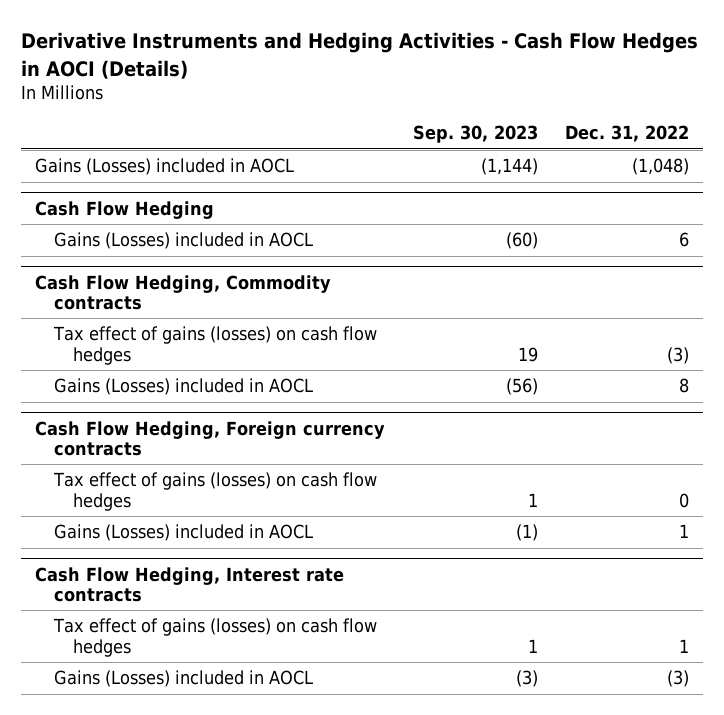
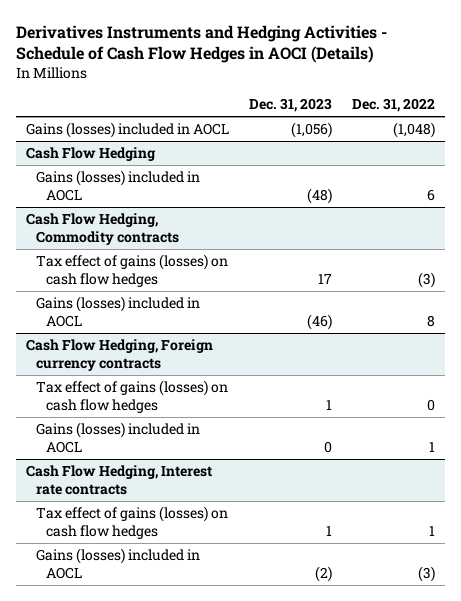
[21,32,699,79] Derivative Instruments and Hedging Activities - Cash Flow Hedges in AOCI (Details) -> [15,24,387,64] Derivatives Instruments and Hedging Activities - Schedule of Cash Flow Hedges in AOCI (Details)
[412,124,538,143] Sep. 30, 2023 -> none
none -> [249,98,333,113] Dec. 31, 2023
[35,158,295,176] Gains (Losses) included in AOCL -> [26,122,230,139] Gains (losses) included in AOCL
[53,232,313,250] Gains (Losses) included in AOCL -> [35,170,200,201] Gains (losses) included in AOCL
[53,378,313,396] Gains (Losses) included in AOCL -> [35,296,200,327] Gains (losses) included in AOCL
[53,524,313,542] Gains (Losses) included in AOCL -> [35,422,200,453] Gains (losses) included in AOCL
[53,670,313,688] Gains (Losses) included in AOCL -> [35,548,200,579] Gains (losses) included in AOCL

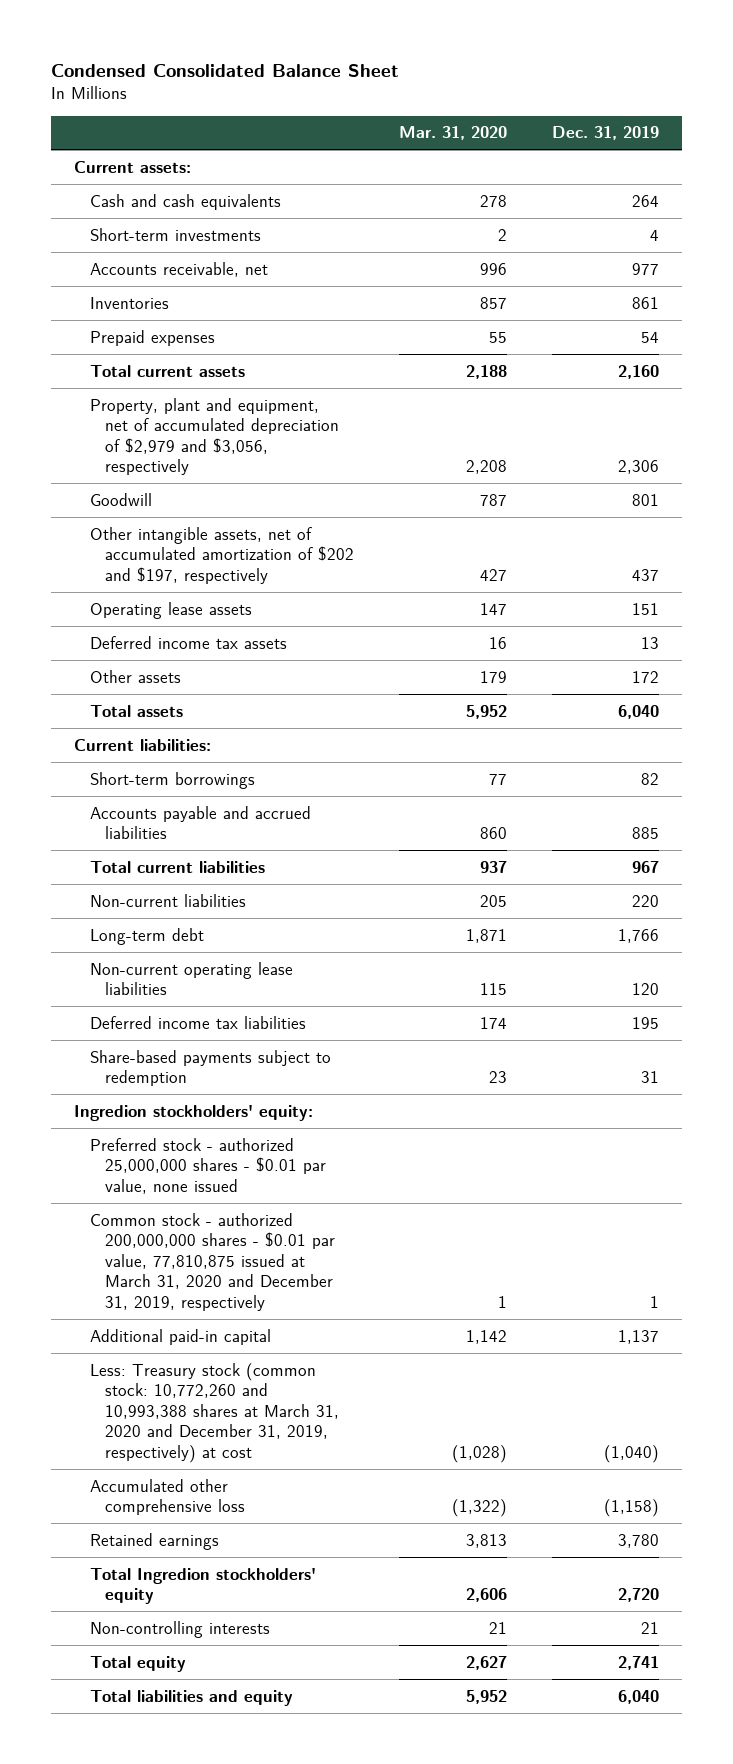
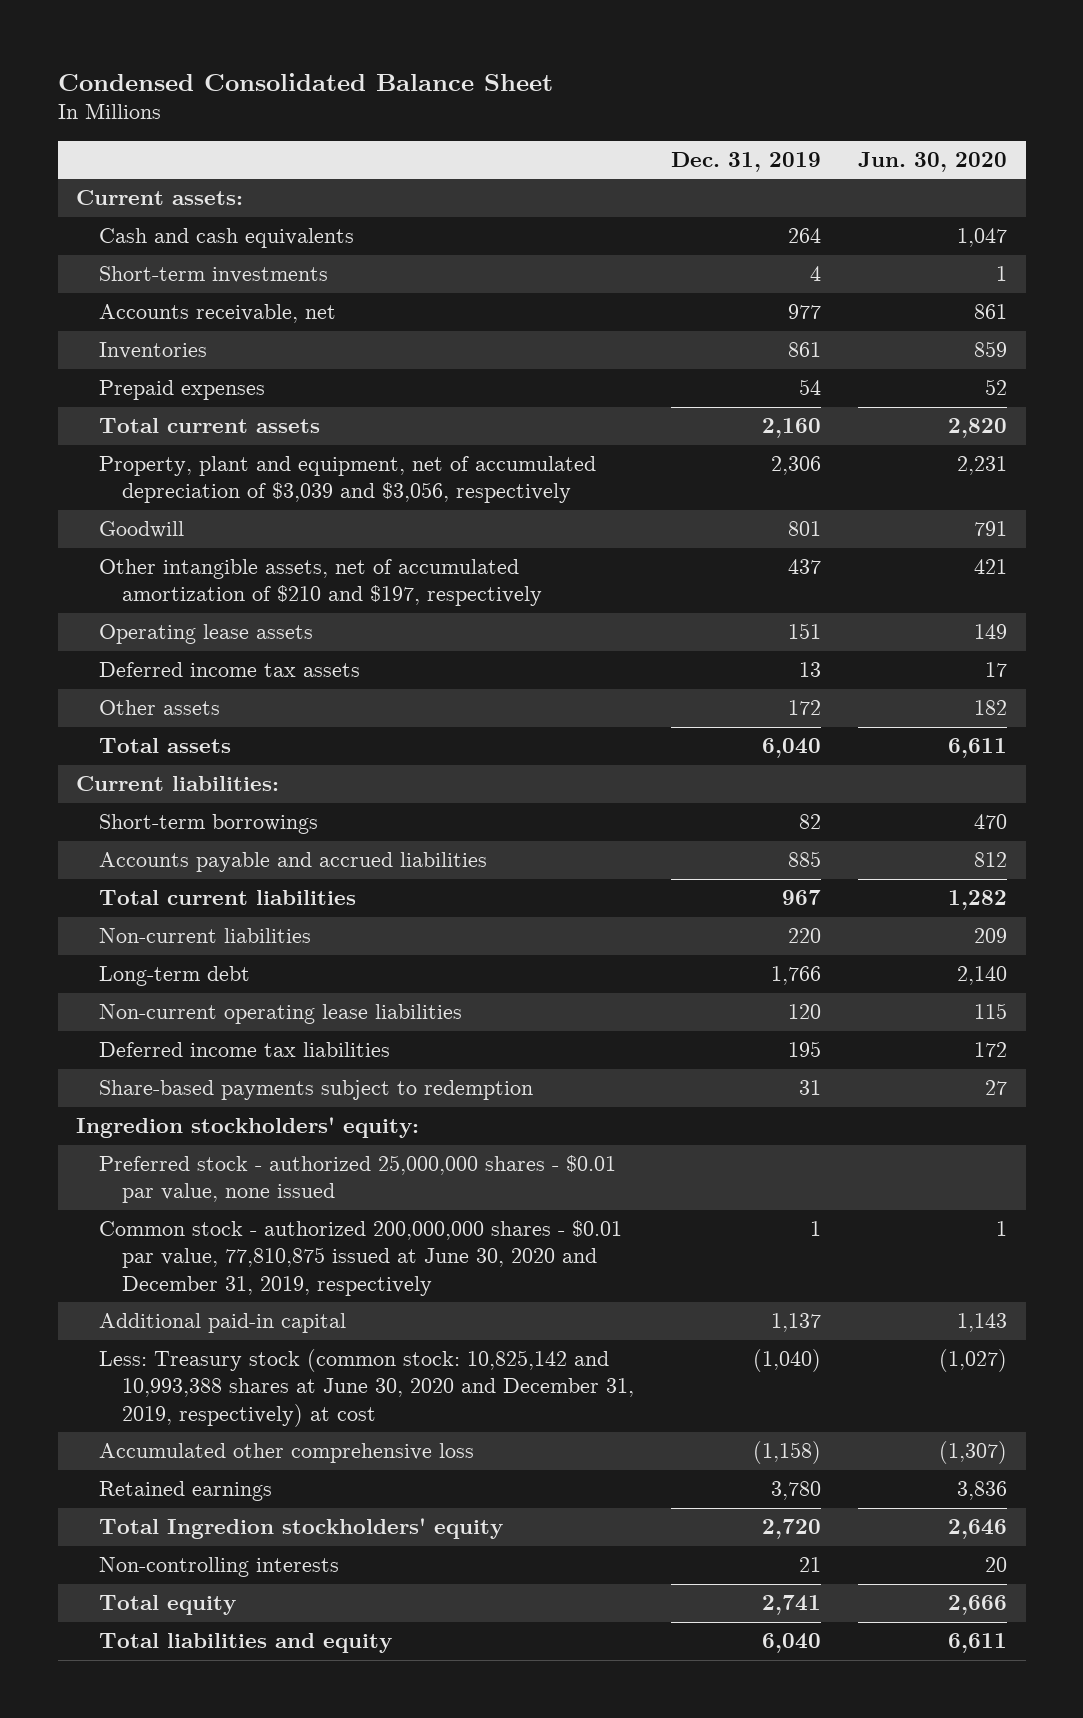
[399,126,508,141] Mar. 31, 2020 -> none
none -> [858,151,1008,172] Jun. 30, 2020
[89,397,340,476] Property, plant and equipment, net of accumulated depreciation of $2,979 and $3,056, respectively -> [98,456,596,504] Property, plant and equipment, net of accumulated depreciation of $3,039 and $3,056, respectively
[89,526,355,584] Other intangible assets, net of accumulated amortization of $202 and $197, respectively -> [98,559,542,607] Other intangible assets, net of accumulated amortization of $210 and $197, respectively
[89,1212,336,1311] Common stock - authorized 200,000,000 shares - $0.01 par value, 77,810,875 issued at March 31, 2020 and December 31, 2019, respectively -> [98,1220,622,1296] Common stock - authorized 200,000,000 shares - $0.01 par value, 77,810,875 issued at June 30, 2020 and December 31, 2019, respectively
[89,1362,340,1463] Less: Treasury stock (common stock: 10,772,260 and 10,993,388 shares at March 31, 2020 and December 31, 2019, respectively) at cost -> [98,1349,634,1427] Less: Treasury stock (common stock: 10,825,142 and 10,993,388 shares at June 30, 2020 and December 31, 2019, respectively) at cost

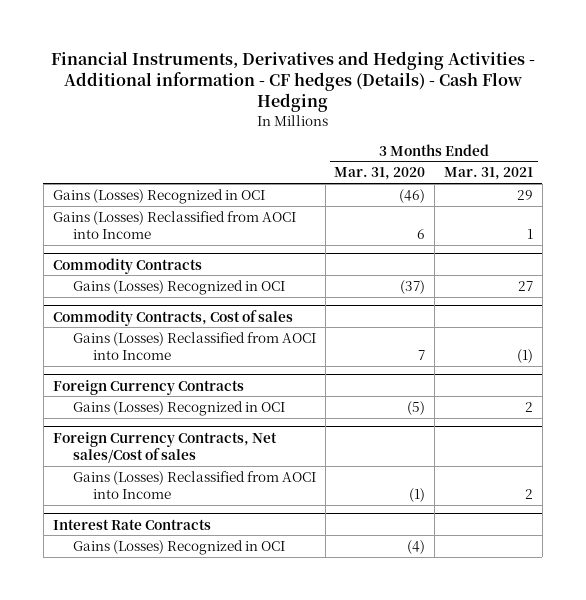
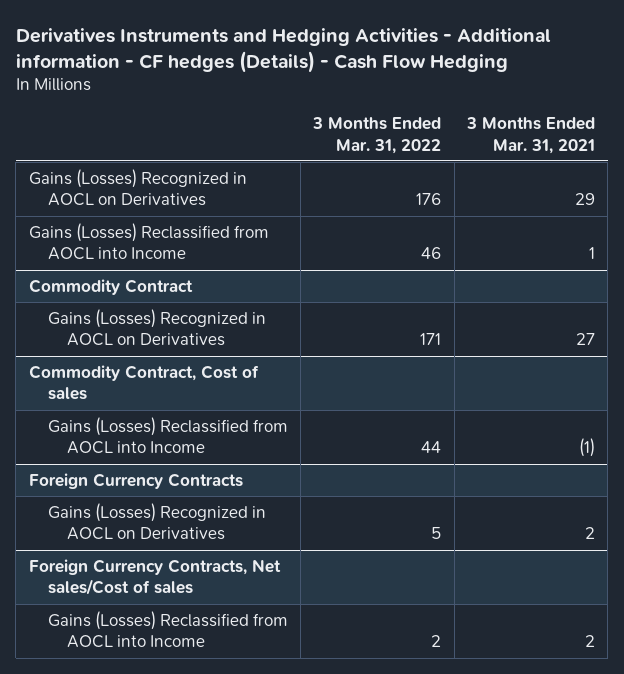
[50,50,535,113] Financial Instruments, Derivatives and Hedging Activities - Additional information - CF hedges (Details) - Cash Flow Hedging -> [15,27,551,73] Derivatives Instruments and Hedging Activities - Additional information - CF hedges (Details) - Cash Flow Hedging
[334,167,426,181] Mar. 31, 2020 -> none
none -> [312,116,442,154] 3 Months Ended Mar. 31, 2022
[52,188,265,204] Gains (Losses) Recognized in OCI -> [28,168,247,207] Gains (Losses) Recognized in AOCL on Derivatives
[52,210,296,240] Gains (Losses) Reclassified from AOCI into Income -> [28,222,269,261] Gains (Losses) Reclassified from AOCL into Income
[52,257,202,274] Commodity Contracts -> [28,278,193,295] Commodity Contract
[72,279,285,295] Gains (Losses) Recognized in OCI -> [47,308,266,347] Gains (Losses) Recognized in AOCL on Derivatives
[52,309,293,326] Commodity Contracts, Cost of sales -> [28,364,259,401] Commodity Contract, Cost of sales
[72,331,316,361] Gains (Losses) Reclassified from AOCI into Income -> [47,416,288,455] Gains (Losses) Reclassified from AOCL into Income
[72,400,285,416] Gains (Losses) Recognized in OCI -> [47,502,266,541] Gains (Losses) Recognized in AOCL on Derivatives
[52,518,211,530] Interest Rate Contracts -> none
[72,539,285,555] Gains (Losses) Recognized in OCI -> none
[72,470,316,500] Gains (Losses) Reclassified from AOCI into Income -> [47,610,288,649] Gains (Losses) Reclassified from AOCL into Income

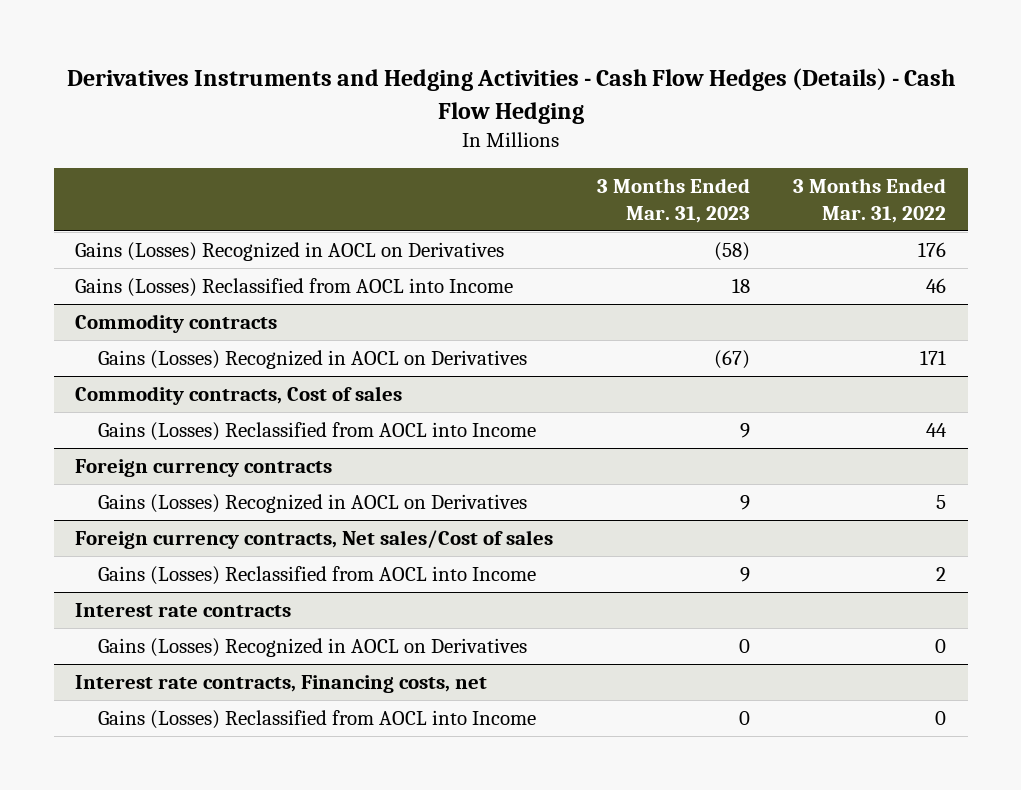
[15,27,551,73] Derivatives Instruments and Hedging Activities - Additional information - CF hedges (Details) - Cash Flow Hedging -> [66,68,955,124] Derivatives Instruments and Hedging Activities - Cash Flow Hedges (Details) - Cash Flow Hedging
[466,116,596,154] 3 Months Ended Mar. 31, 2021 -> none
none -> [596,178,750,224] 3 Months Ended Mar. 31, 2023
[28,278,193,295] Commodity Contract -> [75,314,278,334] Commodity contracts
[28,364,259,401] Commodity Contract, Cost of sales -> [75,386,403,406] Commodity contracts, Cost of sales
[28,472,243,489] Foreign Currency Contracts -> [75,459,333,478] Foreign currency contracts
[28,558,281,596] Foreign Currency Contracts, Net sales/Cost of sales -> [75,530,554,550] Foreign currency contracts, Net sales/Cost of sales
none -> [75,603,292,618] Interest rate contracts
none -> [97,638,527,658] Gains (Losses) Recognized in AOCL on Derivatives
none -> [75,675,488,694] Interest rate contracts, Financing costs, net
none -> [97,710,536,730] Gains (Losses) Reclassified from AOCL into Income

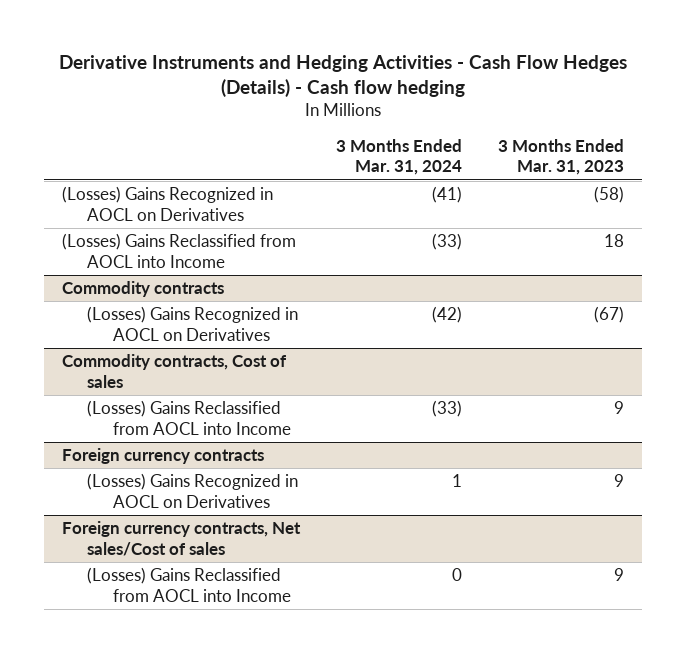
[66,68,955,124] Derivatives Instruments and Hedging Activities - Cash Flow Hedges (Details) - Cash Flow Hedging -> [58,55,627,98] Derivative Instruments and Hedging Activities - Cash Flow Hedges (Details) - Cash flow hedging
[793,178,947,224] 3 Months Ended Mar. 31, 2022 -> none
none -> [335,138,462,176] 3 Months Ended Mar. 31, 2024
[75,242,505,262] Gains (Losses) Recognized in AOCL on Derivatives -> [61,185,273,221] (Losses) Gains Recognized in AOCL on Derivatives
[75,278,514,298] Gains (Losses) Reclassified from AOCL into Income -> [61,232,296,268] (Losses) Gains Reclassified from AOCL into Income
[97,350,527,370] Gains (Losses) Recognized in AOCL on Derivatives -> [87,305,299,341] (Losses) Gains Recognized in AOCL on Derivatives
[97,422,536,442] Gains (Losses) Reclassified from AOCL into Income -> [87,399,291,435] (Losses) Gains Reclassified from AOCL into Income
[97,494,527,514] Gains (Losses) Recognized in AOCL on Derivatives -> [87,472,299,508] (Losses) Gains Recognized in AOCL on Derivatives
[75,603,292,618] Interest rate contracts -> none
[97,638,527,658] Gains (Losses) Recognized in AOCL on Derivatives -> none
[75,675,488,694] Interest rate contracts, Financing costs, net -> none
[97,710,536,730] Gains (Losses) Reclassified from AOCL into Income -> none
[97,566,536,586] Gains (Losses) Reclassified from AOCL into Income -> [87,566,291,602] (Losses) Gains Reclassified from AOCL into Income

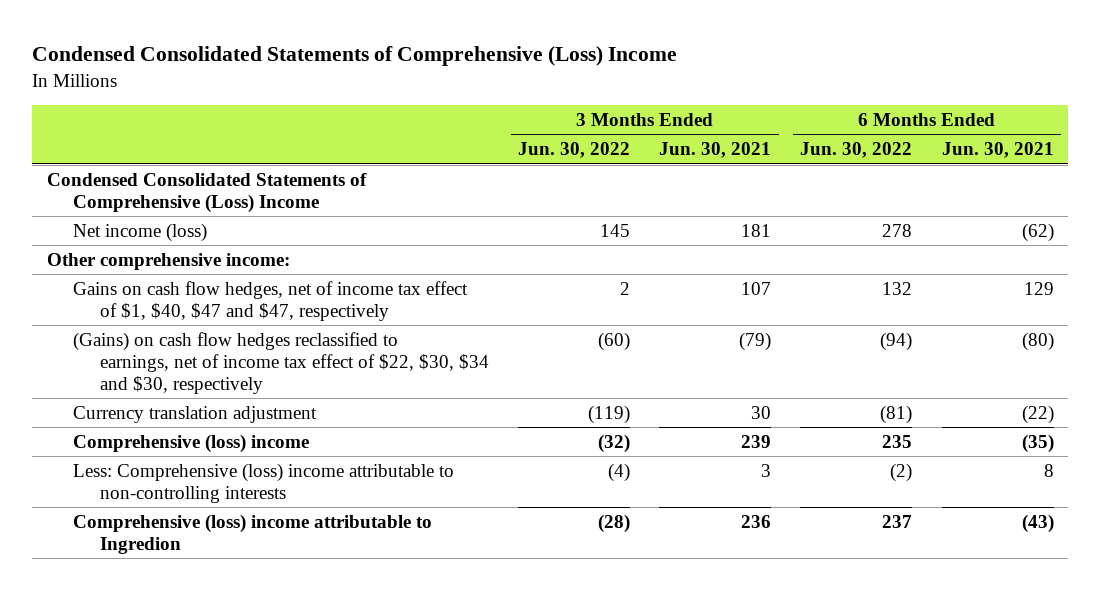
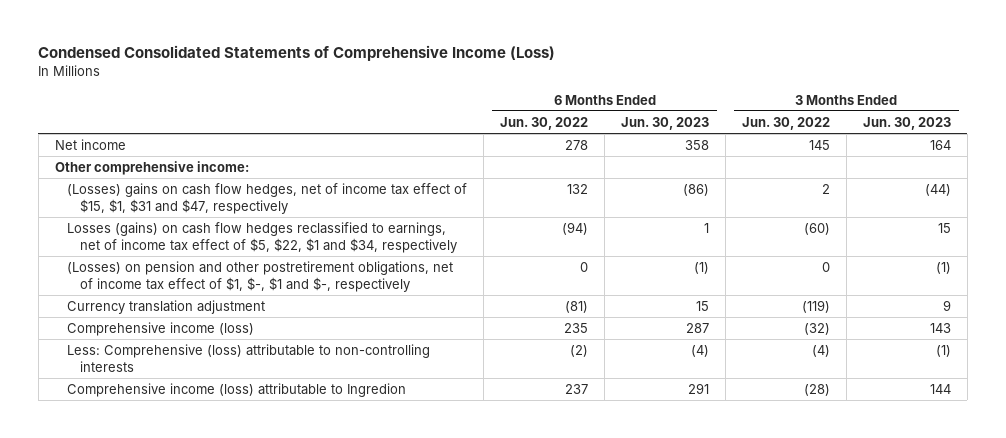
[32,46,678,67] Condensed Consolidated Statements of Comprehensive (Loss) Income -> [38,45,556,62] Condensed Consolidated Statements of Comprehensive Income (Loss)
[659,142,772,159] Jun. 30, 2021 -> none
[941,142,1054,159] Jun. 30, 2021 -> none
none -> [621,116,710,130] Jun. 30, 2023
none -> [862,116,951,130] Jun. 30, 2023
[46,172,367,213] Condensed Consolidated Statements of Comprehensive (Loss) Income -> none
[73,222,208,242] Net income (loss) -> [54,138,126,150] Net income
[73,280,469,321] Gains on cash flow hedges, net of income tax effect of $1, $40, $47 and $47, respectively -> [67,182,468,214] (Losses) gains on cash flow hedges, net of income tax effect of $15, $1, $31 and $47, respectively
[73,331,490,394] (Gains) on cash flow hedges reclassified to earnings, net of income tax effect of $22, $30, $34 and $30, respectively -> [67,221,457,253] Losses (gains) on cash flow hedges reclassified to earnings, net of income tax effect of $5, $22, $1 and $34, respectively
none -> [67,260,454,292] (Losses) on pension and other postretirement obligations, net of income tax effect of $1, $-, $1 and $-, respectively
[73,433,310,453] Comprehensive (loss) income -> [67,321,255,336] Comprehensive income (loss)
[73,462,455,503] Less: Comprehensive (loss) income attributable to non-controlling interests -> [67,343,431,372] Less: Comprehensive (loss) attributable to non-controlling interests
[73,513,433,554] Comprehensive (loss) income attributable to Ingredion -> [67,382,407,397] Comprehensive income (loss) attributable to Ingredion

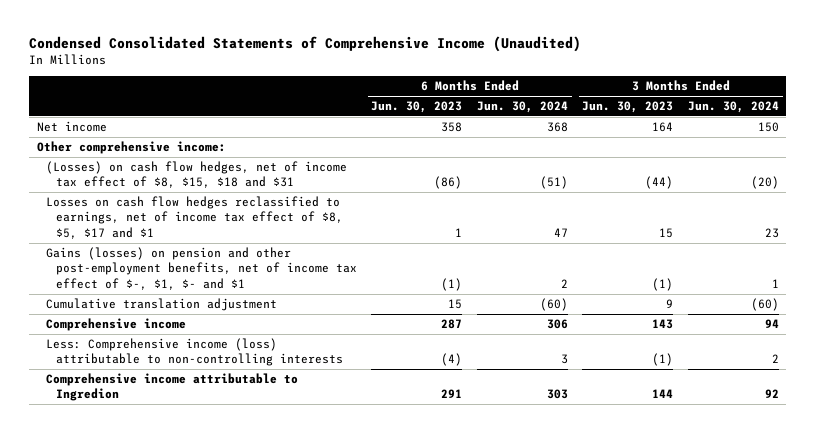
[38,45,556,62] Condensed Consolidated Statements of Comprehensive Income (Loss) -> [29,36,582,53] Condensed Consolidated Statements of Comprehensive Income (Unaudited)
[500,116,589,130] Jun. 30, 2022 -> none
[741,116,830,130] Jun. 30, 2022 -> none
none -> [476,101,568,114] Jun. 30, 2024
none -> [687,101,779,114] Jun. 30, 2024
[67,182,468,214] (Losses) gains on cash flow hedges, net of income tax effect of $15, $1, $31 and $47, respectively -> [46,161,348,189] (Losses) on cash flow hedges, net of income tax effect of $8, $15, $18 and $31
[67,221,457,253] Losses (gains) on cash flow hedges reclassified to earnings, net of income tax effect of $5, $22, $1 and $34, respectively -> [46,196,343,239] Losses on cash flow hedges reclassified to earnings, net of income tax effect of $8, $5, $17 and $1
[67,260,454,292] (Losses) on pension and other postretirement obligations, net of income tax effect of $1, $-, $1 and $-, respectively -> [46,247,357,290] Gains (losses) on pension and other post-employment benefits, net of income tax effect of $-, $1, $- and $1
[67,299,266,314] Currency translation adjustment -> [46,298,278,312] Cumulative translation adjustment
[67,321,255,336] Comprehensive income (loss) -> [46,318,187,332] Comprehensive income
[67,343,431,372] Less: Comprehensive (loss) attributable to non-controlling interests -> [46,338,343,367] Less: Comprehensive income (loss) attributable to non-controlling interests
[67,382,407,397] Comprehensive income (loss) attributable to Ingredion -> [46,373,299,402] Comprehensive income attributable to Ingredion

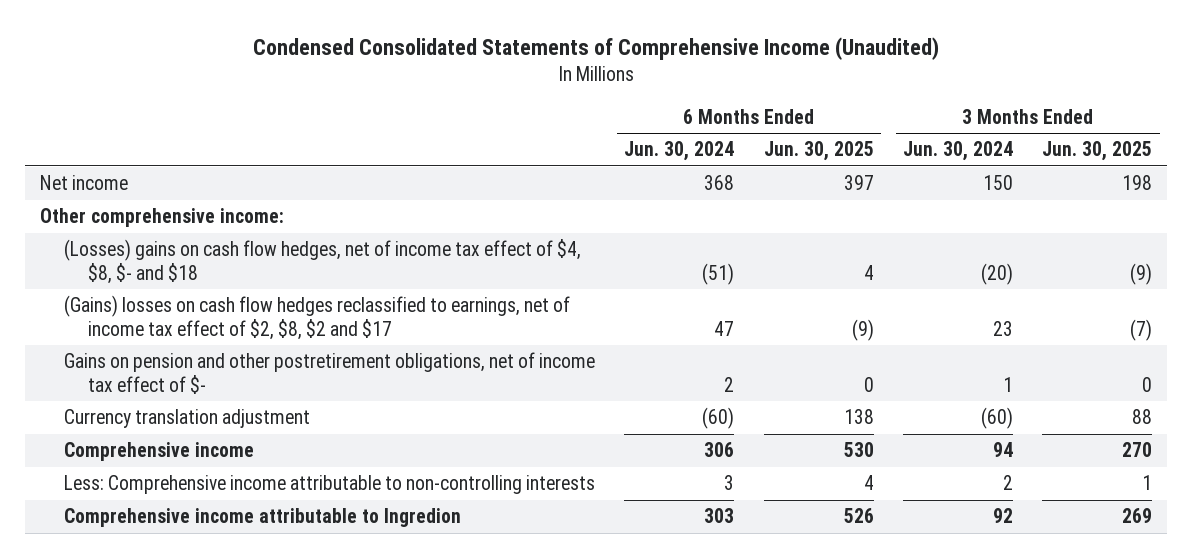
[371,101,463,114] Jun. 30, 2023 -> none
[582,101,674,114] Jun. 30, 2023 -> none
none -> [763,141,874,162] Jun. 30, 2025
none -> [1042,141,1153,162] Jun. 30, 2025
[46,161,348,189] (Losses) on cash flow hedges, net of income tax effect of $8, $15, $18 and $31 -> [63,239,581,284] (Losses) gains on cash flow hedges, net of income tax effect of $4, $8, $- and $18
[46,196,343,239] Losses on cash flow hedges reclassified to earnings, net of income tax effect of $8, $5, $17 and $1 -> [63,295,570,340] (Gains) losses on cash flow hedges reclassified to earnings, net of income tax effect of $2, $8, $2 and $17
[46,247,357,290] Gains (losses) on pension and other post-employment benefits, net of income tax effect of $-, $1, $- and $1 -> [63,352,595,394] Gains on pension and other postretirement obligations, net of income tax effect of $-
[46,298,278,312] Cumulative translation adjustment -> [63,409,310,429] Currency translation adjustment
[46,338,343,367] Less: Comprehensive income (loss) attributable to non-controlling interests -> [63,475,595,495] Less: Comprehensive income attributable to non-controlling interests

